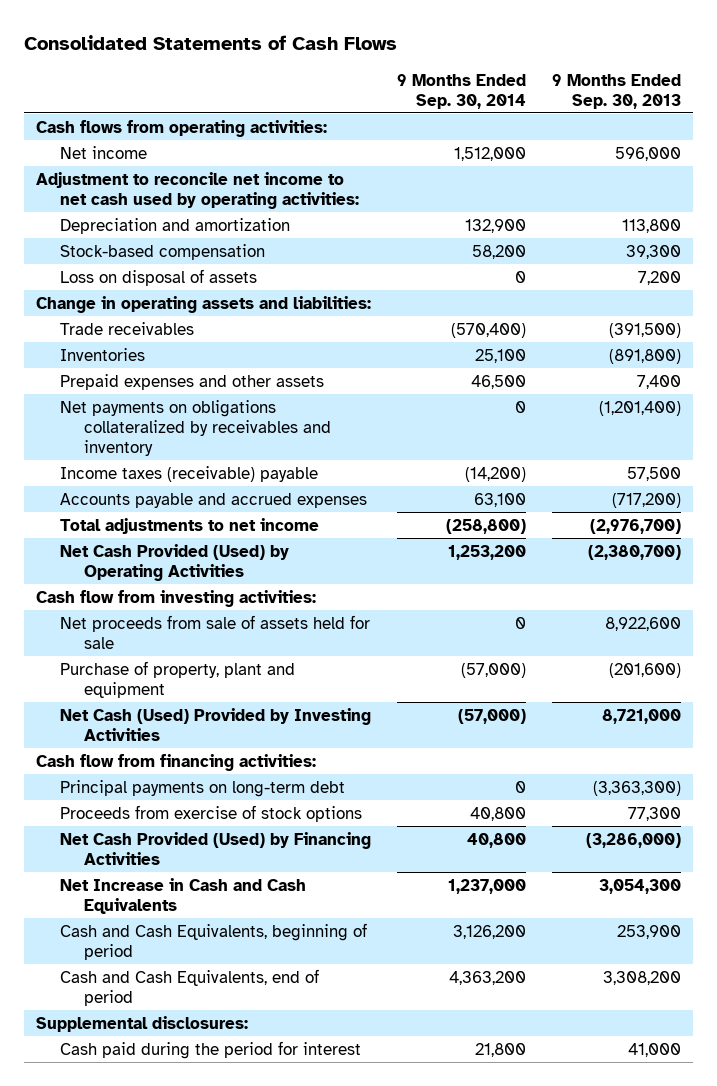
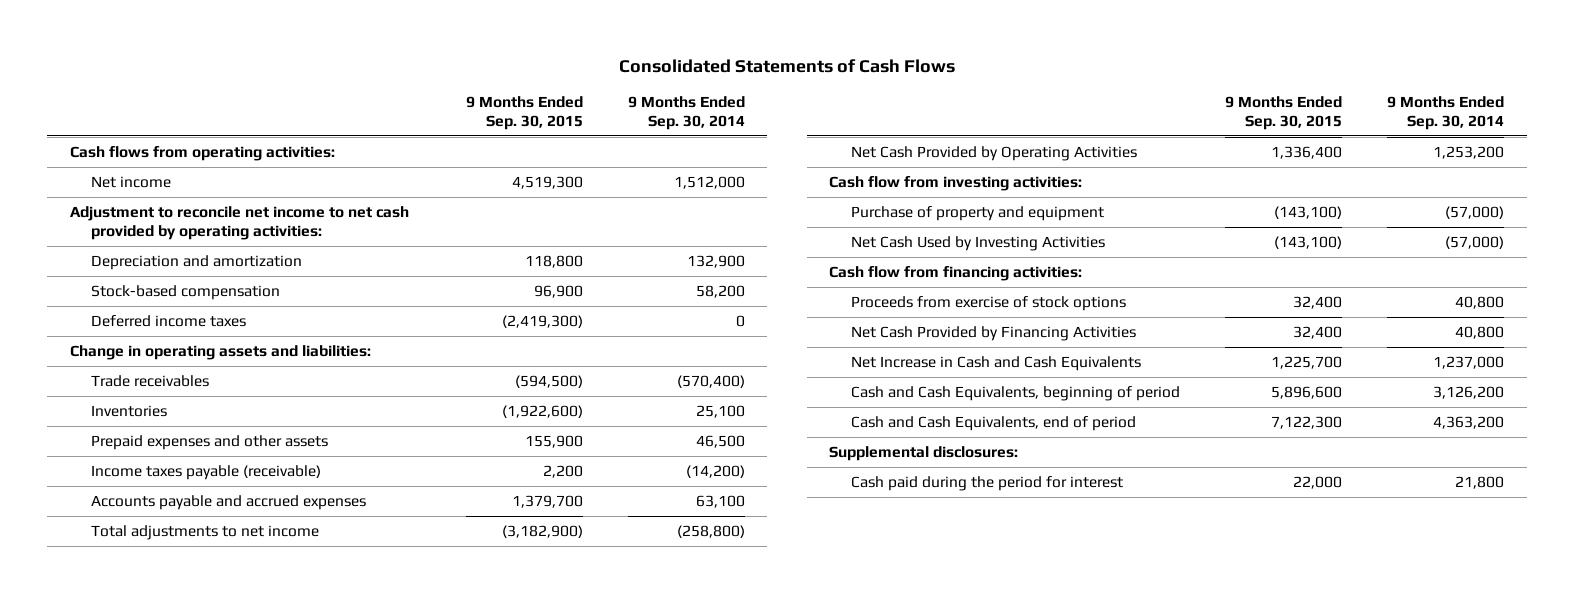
[551,73,681,109] 9 Months Ended Sep. 30, 2013 -> none
none -> [465,96,583,131] 9 Months Ended Sep. 30, 2015
[36,171,360,209] Adjustment to reconcile net income to net cash used by operating activities: -> [69,205,409,240] Adjustment to reconcile net income to net cash provided by operating activities:
[60,268,258,286] Loss on disposal of assets -> none
none -> [91,314,247,327] Deferred income taxes
[60,399,331,456] Net payments on obligations collateralized by receivables and inventory -> none
[60,465,319,482] Income taxes (receivable) payable -> [91,464,322,480] Income taxes payable (receivable)
[60,543,290,581] Net Cash Provided (Used) by Operating Activities -> [850,145,1137,161] Net Cash Provided by Operating Activities
[60,614,371,649] Net proceeds from sale of assets held for sale -> none
[60,660,296,698] Purchase of property, plant and equipment -> [850,205,1104,221] Purchase of property and equipment
[60,707,372,741] Net Cash (Used) Provided by Investing Activities -> [850,235,1105,251] Net Cash Used by Investing Activities
[60,779,346,797] Principal payments on long-term debt -> none
[60,831,372,865] Net Cash Provided (Used) by Financing Activities -> [850,325,1136,341] Net Cash Provided by Financing Activities

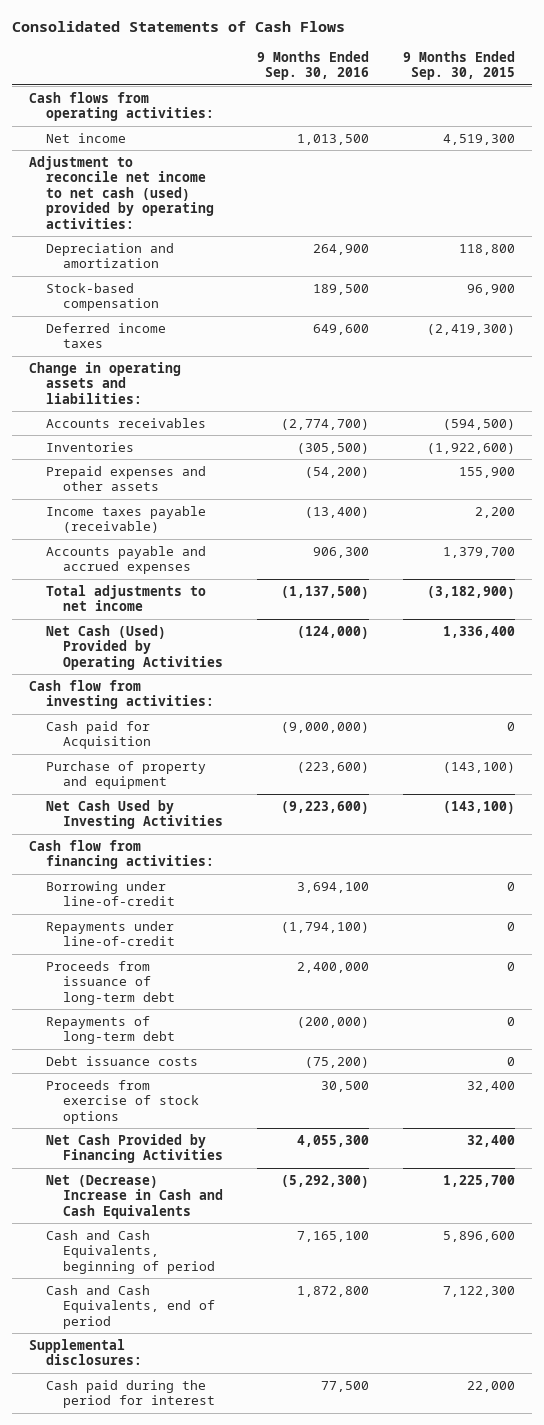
[627,96,745,131] 9 Months Ended Sep. 30, 2014 -> none
none -> [256,50,369,81] 9 Months Ended Sep. 30, 2016
[69,205,409,240] Adjustment to reconcile net income to net cash provided by operating activities: -> [28,155,214,229] Adjustment to reconcile net income to net cash (used) provided by operating activities:
[91,374,210,387] Trade receivables -> [45,417,206,428] Accounts receivables
[850,145,1137,161] Net Cash Provided by Operating Activities -> [45,624,223,670] Net Cash (Used) Provided by Operating Activities
none -> [45,720,151,750] Cash paid for Acquisition
none -> [45,880,175,907] Borrowing under line-of-credit
none -> [45,920,175,947] Repayments under line-of-credit
none -> [45,960,175,1005] Proceeds from issuance of long-term debt
none -> [45,1015,175,1045] Repayments of long-term debt
none -> [45,1055,198,1066] Debt issuance costs
[850,355,1141,371] Net Increase in Cash and Cash Equivalents -> [45,1174,223,1219] Net (Decrease) Increase in Cash and Cash Equivalents

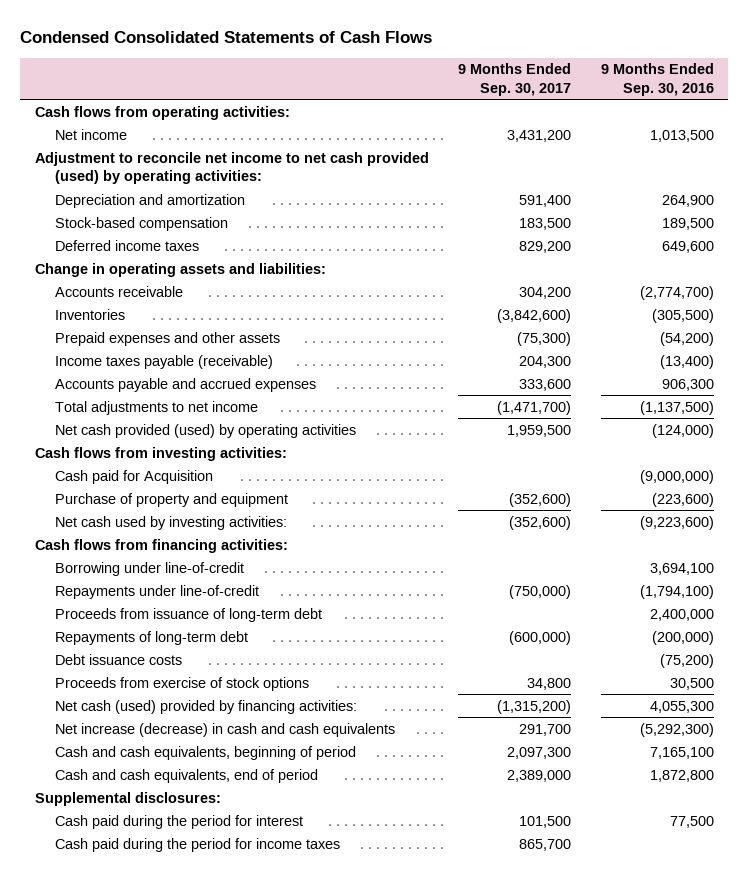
[11,20,345,32] Consolidated Statements of Cash Flows -> [20,30,433,43] Condensed Consolidated Statements of Cash Flows
[402,50,515,81] 9 Months Ended Sep. 30, 2015 -> none
none -> [458,63,572,96] 9 Months Ended Sep. 30, 2017
[28,155,214,229] Adjustment to reconcile net income to net cash (used) provided by operating activities: -> [35,151,430,185] Adjustment to reconcile net income to net cash provided (used) by operating activities:
[45,417,206,428] Accounts receivables -> [55,285,184,297] Accounts receivable
[45,624,223,670] Net Cash (Used) Provided by Operating Activities -> [55,423,357,438] Net cash provided (used) by operating activities
[28,679,214,710] Cash flow from investing activities: -> [35,446,288,461] Cash flows from investing activities:
[45,799,223,830] Net Cash Used by Investing Activities -> [55,515,288,530] Net cash used by investing activities:
[28,839,214,870] Cash flow from financing activities: -> [35,538,289,553] Cash flows from financing activities:
[45,1133,223,1164] Net Cash Provided by Financing Activities -> [55,699,358,714] Net cash (used) provided by financing activities:
[45,1174,223,1219] Net (Decrease) Increase in Cash and Cash Equivalents -> [55,722,396,737] Net increase (decrease) in cash and cash equivalents
[45,1229,215,1274] Cash and Cash Equivalents, beginning of period -> [55,745,357,760] Cash and cash equivalents, beginning of period
[45,1284,215,1329] Cash and Cash Equivalents, end of period -> [55,768,319,783] Cash and cash equivalents, end of period
none -> [55,837,341,852] Cash paid during the period for income taxes

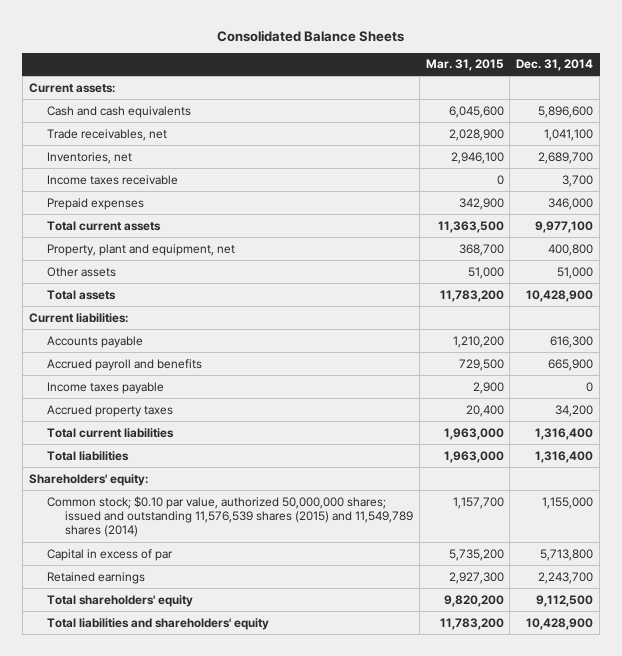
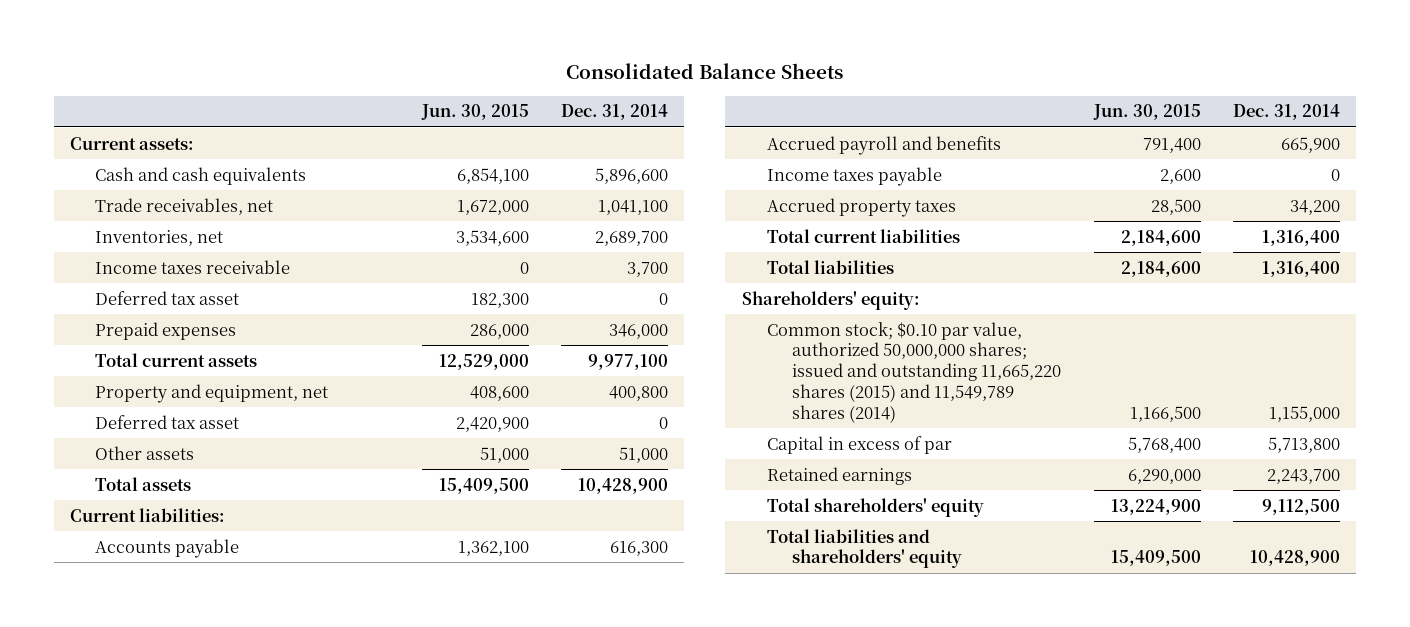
[425,59,504,72] Mar. 31, 2015 -> none
none -> [420,104,529,121] Jun. 30, 2015
none -> [95,290,240,305] Deferred tax asset
[46,243,235,256] Property, plant and equipment, net -> [95,383,329,403] Property and equipment, net
none -> [95,414,240,429] Deferred tax asset
[46,495,413,538] Common stock; $0.10 par value, authorized 50,000,000 shares; issued and outstanding 11,576,539 shares (2015) and 11,549,789 shares (2014) -> [766,321,1062,423] Common stock; $0.10 par value, authorized 50,000,000 shares; issued and outstanding 11,665,220 shares (2015) and 11,549,789 shares (2014)

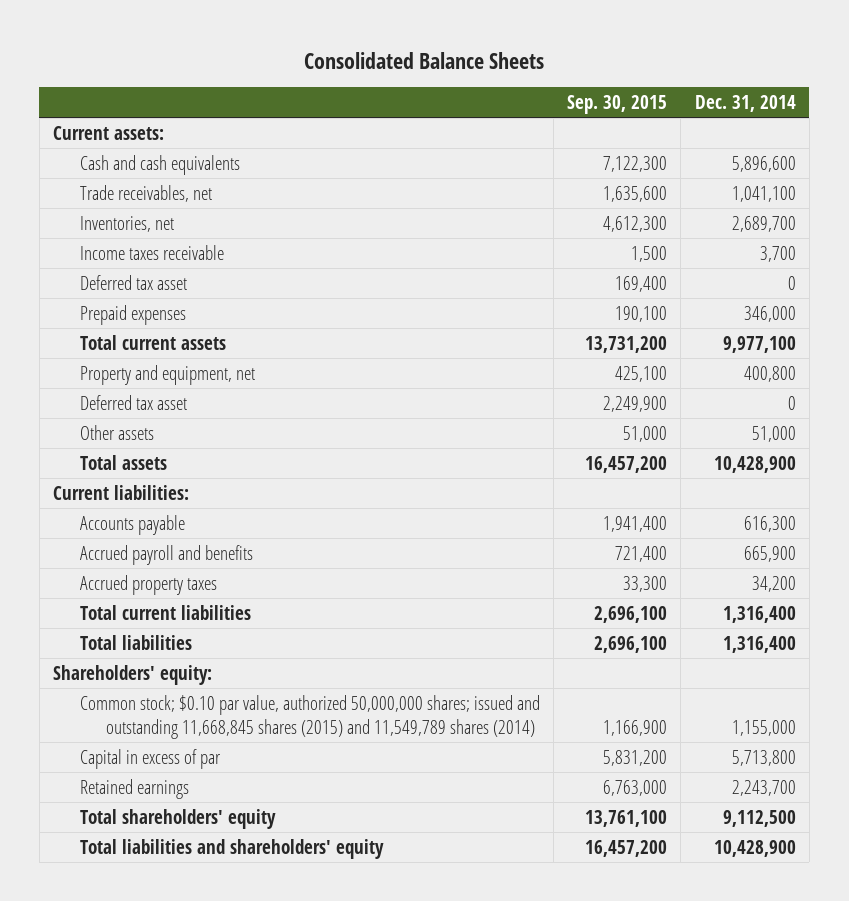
[420,104,529,121] Jun. 30, 2015 -> none
none -> [567,95,668,115] Sep. 30, 2015
[766,166,942,186] Income taxes payable -> none
[766,321,1062,423] Common stock; $0.10 par value, authorized 50,000,000 shares; issued and outstanding 11,665,220 shares (2015) and 11,549,789 shares (2014) -> [79,694,540,739] Common stock; $0.10 par value, authorized 50,000,000 shares; issued and outstanding 11,668,845 shares (2015) and 11,549,789 shares (2014)

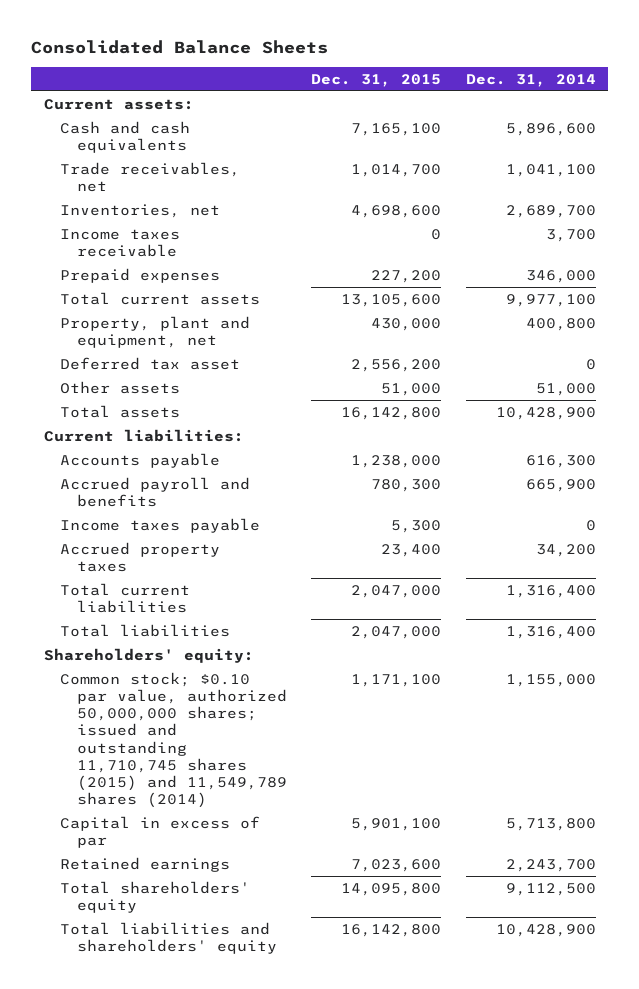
[567,95,668,115] Sep. 30, 2015 -> none
none -> [311,74,442,88] Dec. 31, 2015
[79,274,187,290] Deferred tax asset -> none
[79,364,255,385] Property and equipment, net -> [60,315,251,348] Property, plant and equipment, net
none -> [60,517,261,533] Income taxes payable
[79,694,540,739] Common stock; $0.10 par value, authorized 50,000,000 shares; issued and outstanding 11,668,845 shares (2015) and 11,549,789 shares (2014) -> [60,671,288,809] Common stock; $0.10 par value, authorized 50,000,000 shares; issued and outstanding 11,710,745 shares (2015) and 11,549,789 shares (2014)

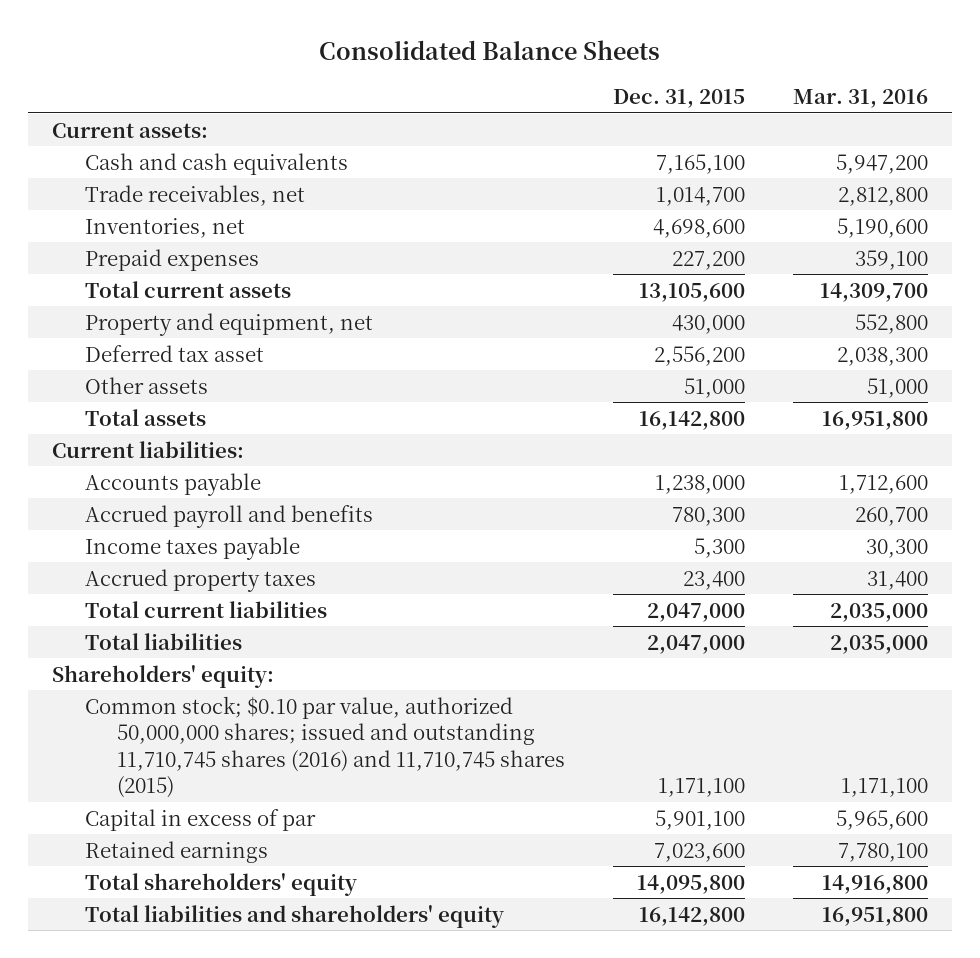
[465,74,596,88] Dec. 31, 2014 -> none
none -> [792,89,928,109] Mar. 31, 2016
[60,228,181,257] Income taxes receivable -> none
[60,315,251,348] Property, plant and equipment, net -> [84,312,373,336] Property and equipment, net
[60,671,288,809] Common stock; $0.10 par value, authorized 50,000,000 shares; issued and outstanding 11,710,745 shares (2015) and 11,549,789 shares (2014) -> [84,695,565,798] Common stock; $0.10 par value, authorized 50,000,000 shares; issued and outstanding 11,710,745 shares (2016) and 11,710,745 shares (2015)

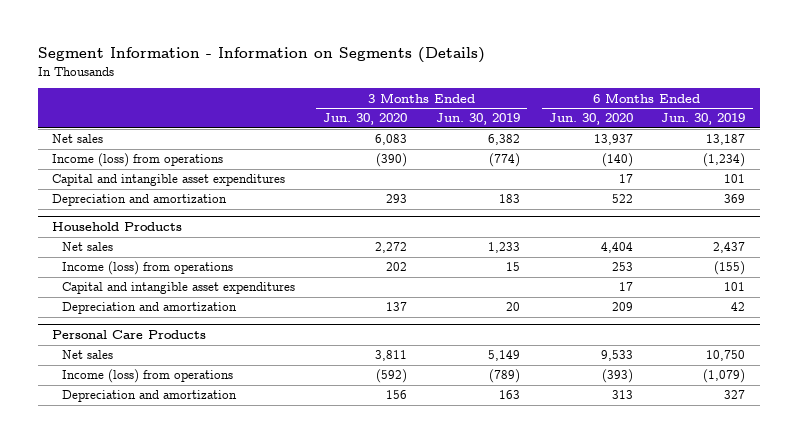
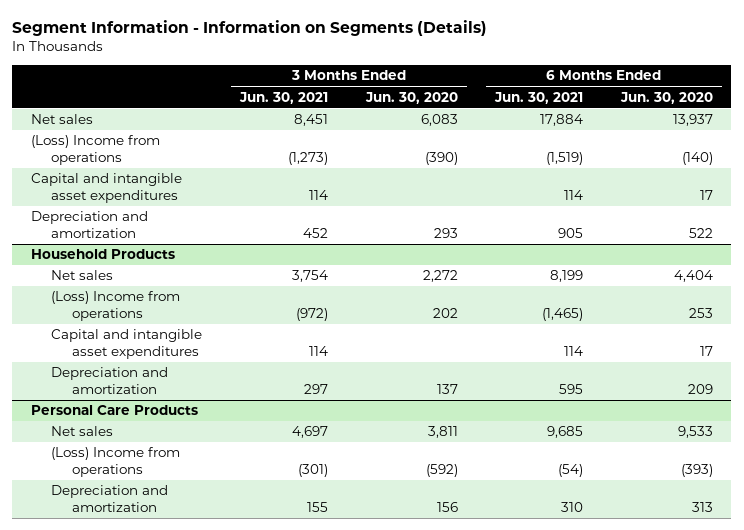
[436,113,521,126] Jun. 30, 2019 -> none
[661,113,746,126] Jun. 30, 2019 -> none
none -> [239,91,329,104] Jun. 30, 2021
none -> [494,91,584,104] Jun. 30, 2021
[52,153,224,168] Income (loss) from operations -> [30,135,160,165] (Loss) Income from operations
[61,261,233,276] Income (loss) from operations -> [51,291,181,321] (Loss) Income from operations
[61,369,233,384] Income (loss) from operations -> [51,447,181,477] (Loss) Income from operations

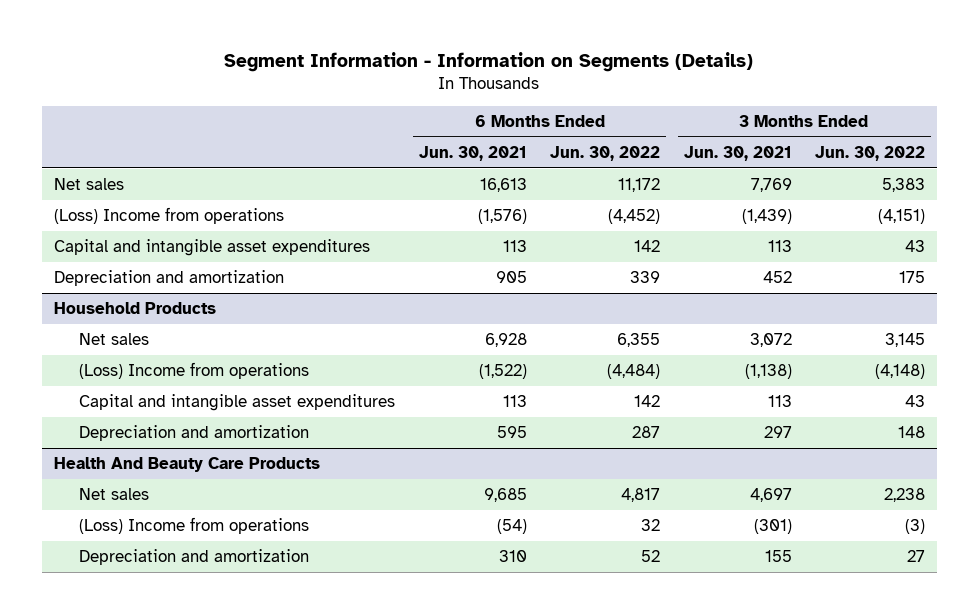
[364,91,458,104] Jun. 30, 2020 -> none
[619,91,713,104] Jun. 30, 2020 -> none
none -> [550,145,661,161] Jun. 30, 2022
none -> [815,145,926,161] Jun. 30, 2022
[294,114,329,127] 8,451 -> [750,178,792,193] 7,769
[540,114,584,127] 17,884 -> [479,178,527,193] 16,613
[288,151,329,165] (1,273) -> [741,209,792,225] (1,439)
[546,151,584,165] (1,519) -> [477,209,527,225] (1,576)
[309,189,329,200] 114 -> [767,240,792,253] 113
[564,189,584,200] 114 -> [502,240,527,253] 113
[292,270,329,283] 3,754 -> [749,333,792,348] 3,072
[550,270,584,283] 8,199 -> [484,333,527,348] 6,928
[296,307,329,321] (972) -> [744,364,792,380] (1,138)
[542,307,584,321] (1,465) -> [478,364,527,380] (1,522)
[309,345,329,356] 114 -> [767,395,792,408] 113
[564,345,584,356] 114 -> [502,395,527,408] 113
[30,405,198,416] Personal Care Products -> none
none -> [53,457,320,473] Health And Beauty Care Products

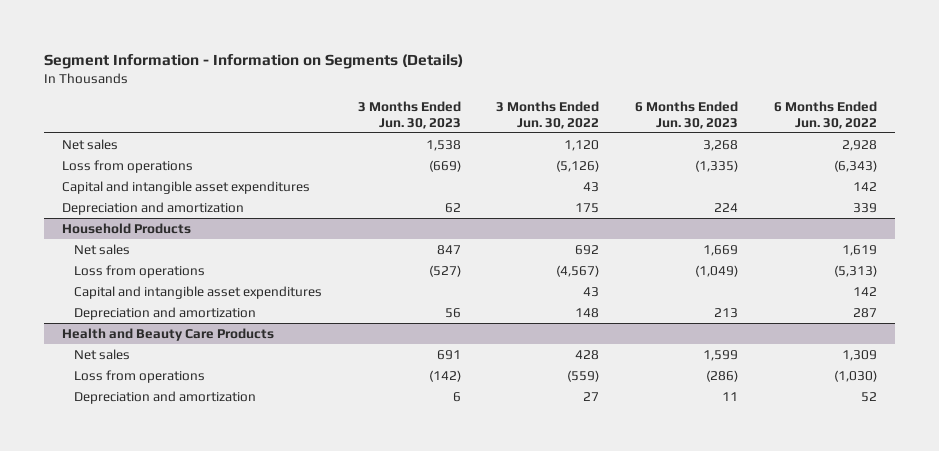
[418,145,527,161] Jun. 30, 2021 -> none
[683,145,792,161] Jun. 30, 2021 -> none
none -> [357,100,461,129] 3 Months Ended Jun. 30, 2023
none -> [635,100,739,129] 6 Months Ended Jun. 30, 2023
[618,178,661,193] 11,172 -> [841,139,877,151] 2,928
[882,178,926,193] 5,383 -> [564,139,600,151] 1,120
[53,207,284,225] (Loss) Income from operations -> [61,159,193,173] Loss from operations
[608,209,661,225] (4,452) -> [833,159,877,172] (6,343)
[878,209,926,225] (4,151) -> [556,159,600,172] (5,126)
[617,333,661,348] 6,355 -> [841,244,877,256] 1,619
[885,333,926,348] 3,145 -> [575,244,600,255] 692
[79,362,310,380] (Loss) Income from operations -> [73,264,205,278] Loss from operations
[607,364,661,380] (4,484) -> [833,264,877,277] (5,313)
[875,364,926,380] (4,148) -> [556,264,600,277] (4,567)
[53,457,320,473] Health And Beauty Care Products -> [61,327,274,341] Health and Beauty Care Products
[621,488,661,503] 4,817 -> [841,349,877,361] 1,309
[884,488,926,503] 2,238 -> [575,349,600,360] 428
[79,517,310,535] (Loss) Income from operations -> [73,369,205,383] Loss from operations
[641,519,661,532] 32 -> [833,369,877,382] (1,030)
[905,519,926,535] (3) -> [567,369,600,382] (559)

